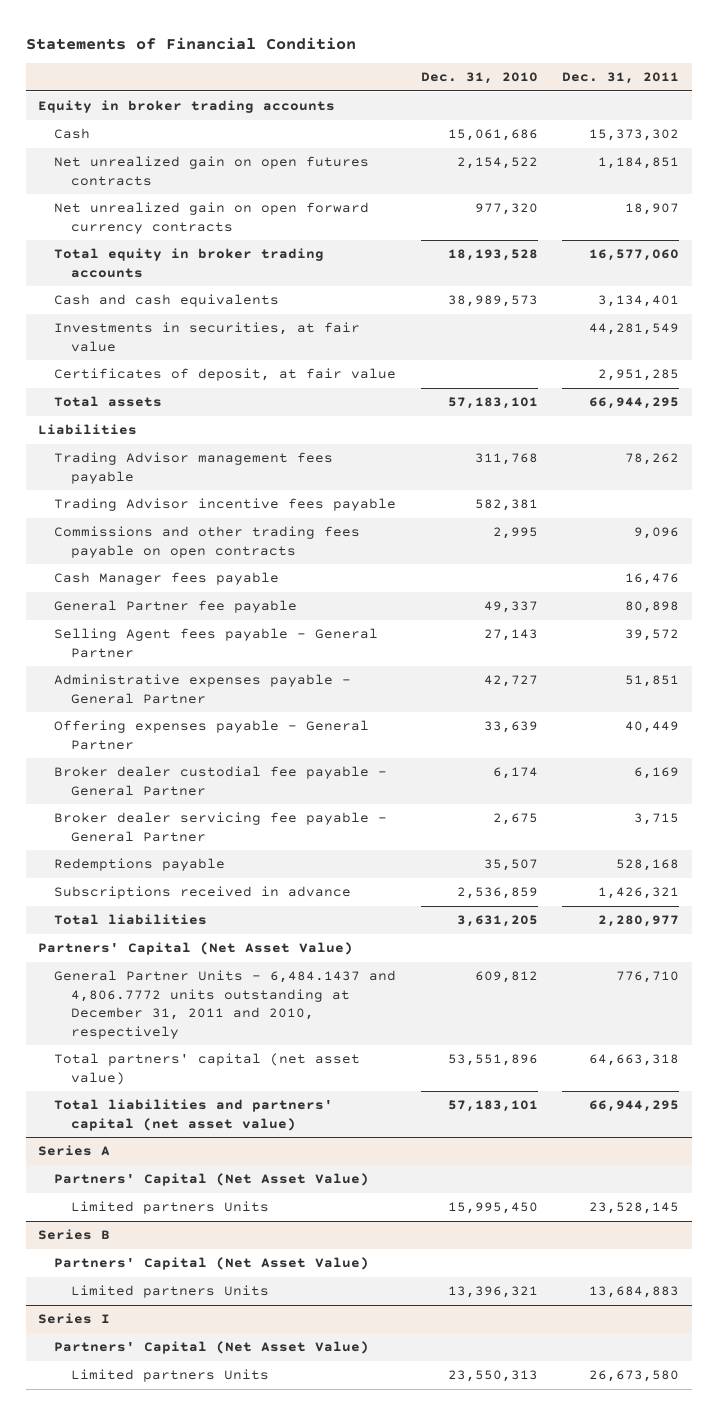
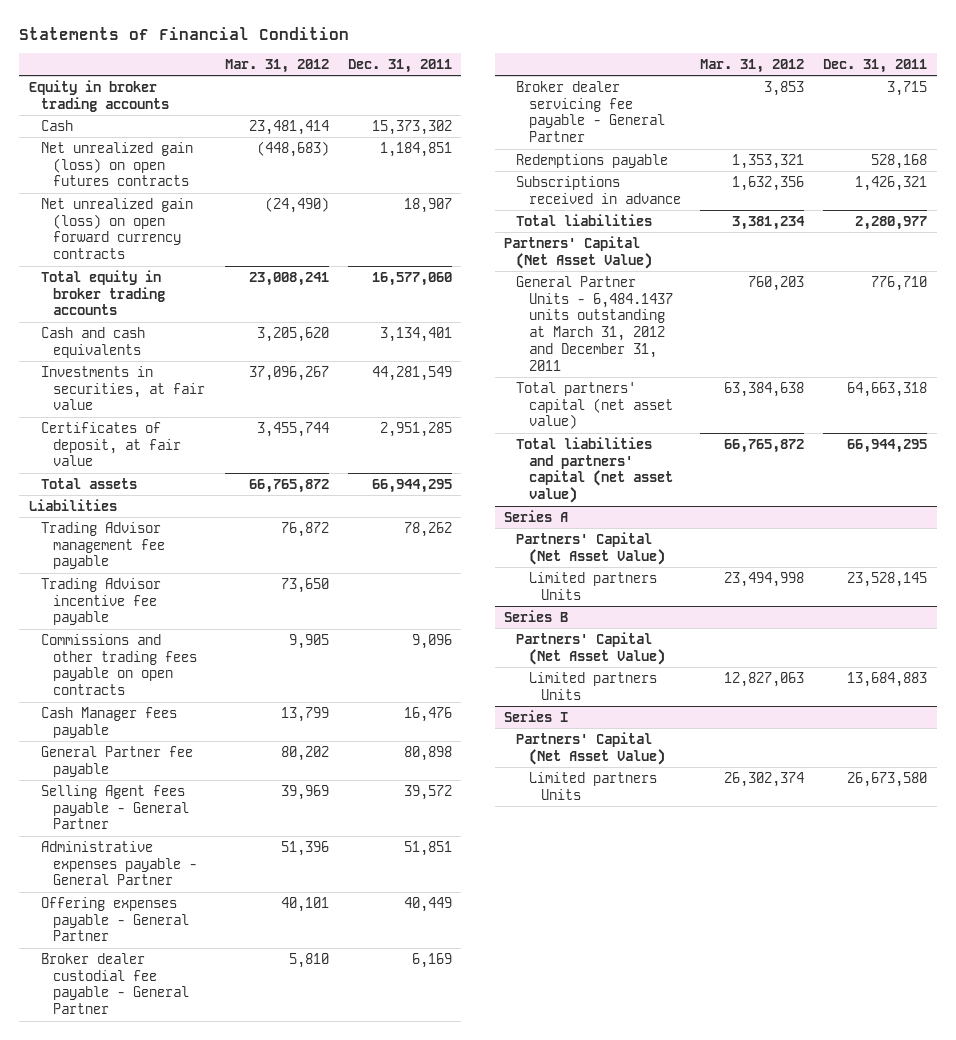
[420,72,538,85] Dec. 31, 2010 -> none
none -> [224,59,329,74] Mar. 31, 2012
[54,156,370,186] Net unrealized gain on open futures contracts -> [41,141,194,187] Net unrealized gain (loss) on open futures contracts
[54,202,370,234] Net unrealized gain on open forward currency contracts -> [41,197,194,260] Net unrealized gain (loss) on open forward currency contracts
[54,452,334,484] Trading Advisor management fees payable -> [41,521,166,570] Trading Advisor management fee payable
[54,498,397,512] Trading Advisor incentive fees payable -> [41,577,162,626] Trading Advisor incentive fee payable
[54,970,397,1039] General Partner Units - 6,484.1437 and 4,806.7772 units outstanding at December 31, 2011 and 2010, respectively -> [516,275,673,372] General Partner Units - 6,484.1437 units outstanding at March 31, 2012 and December 31, 2011

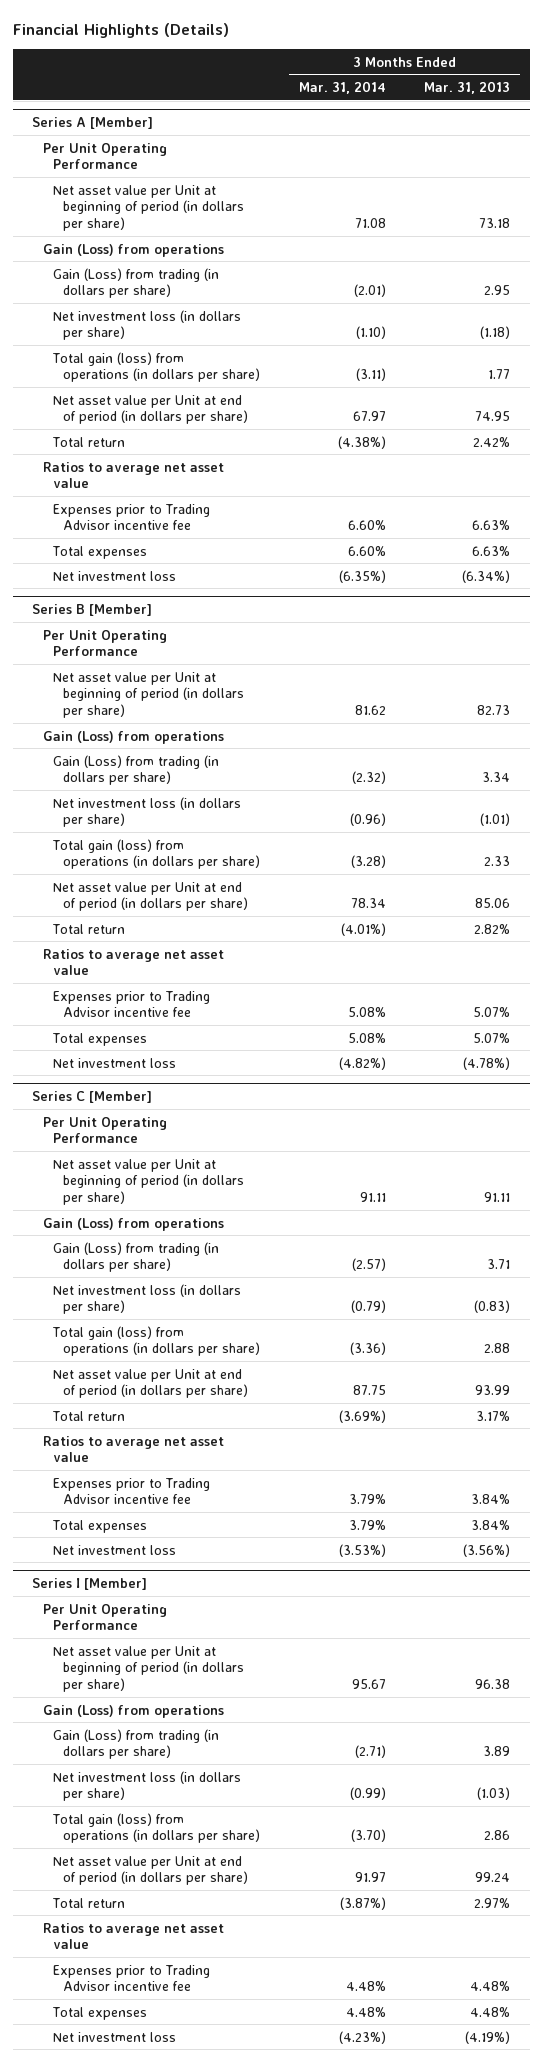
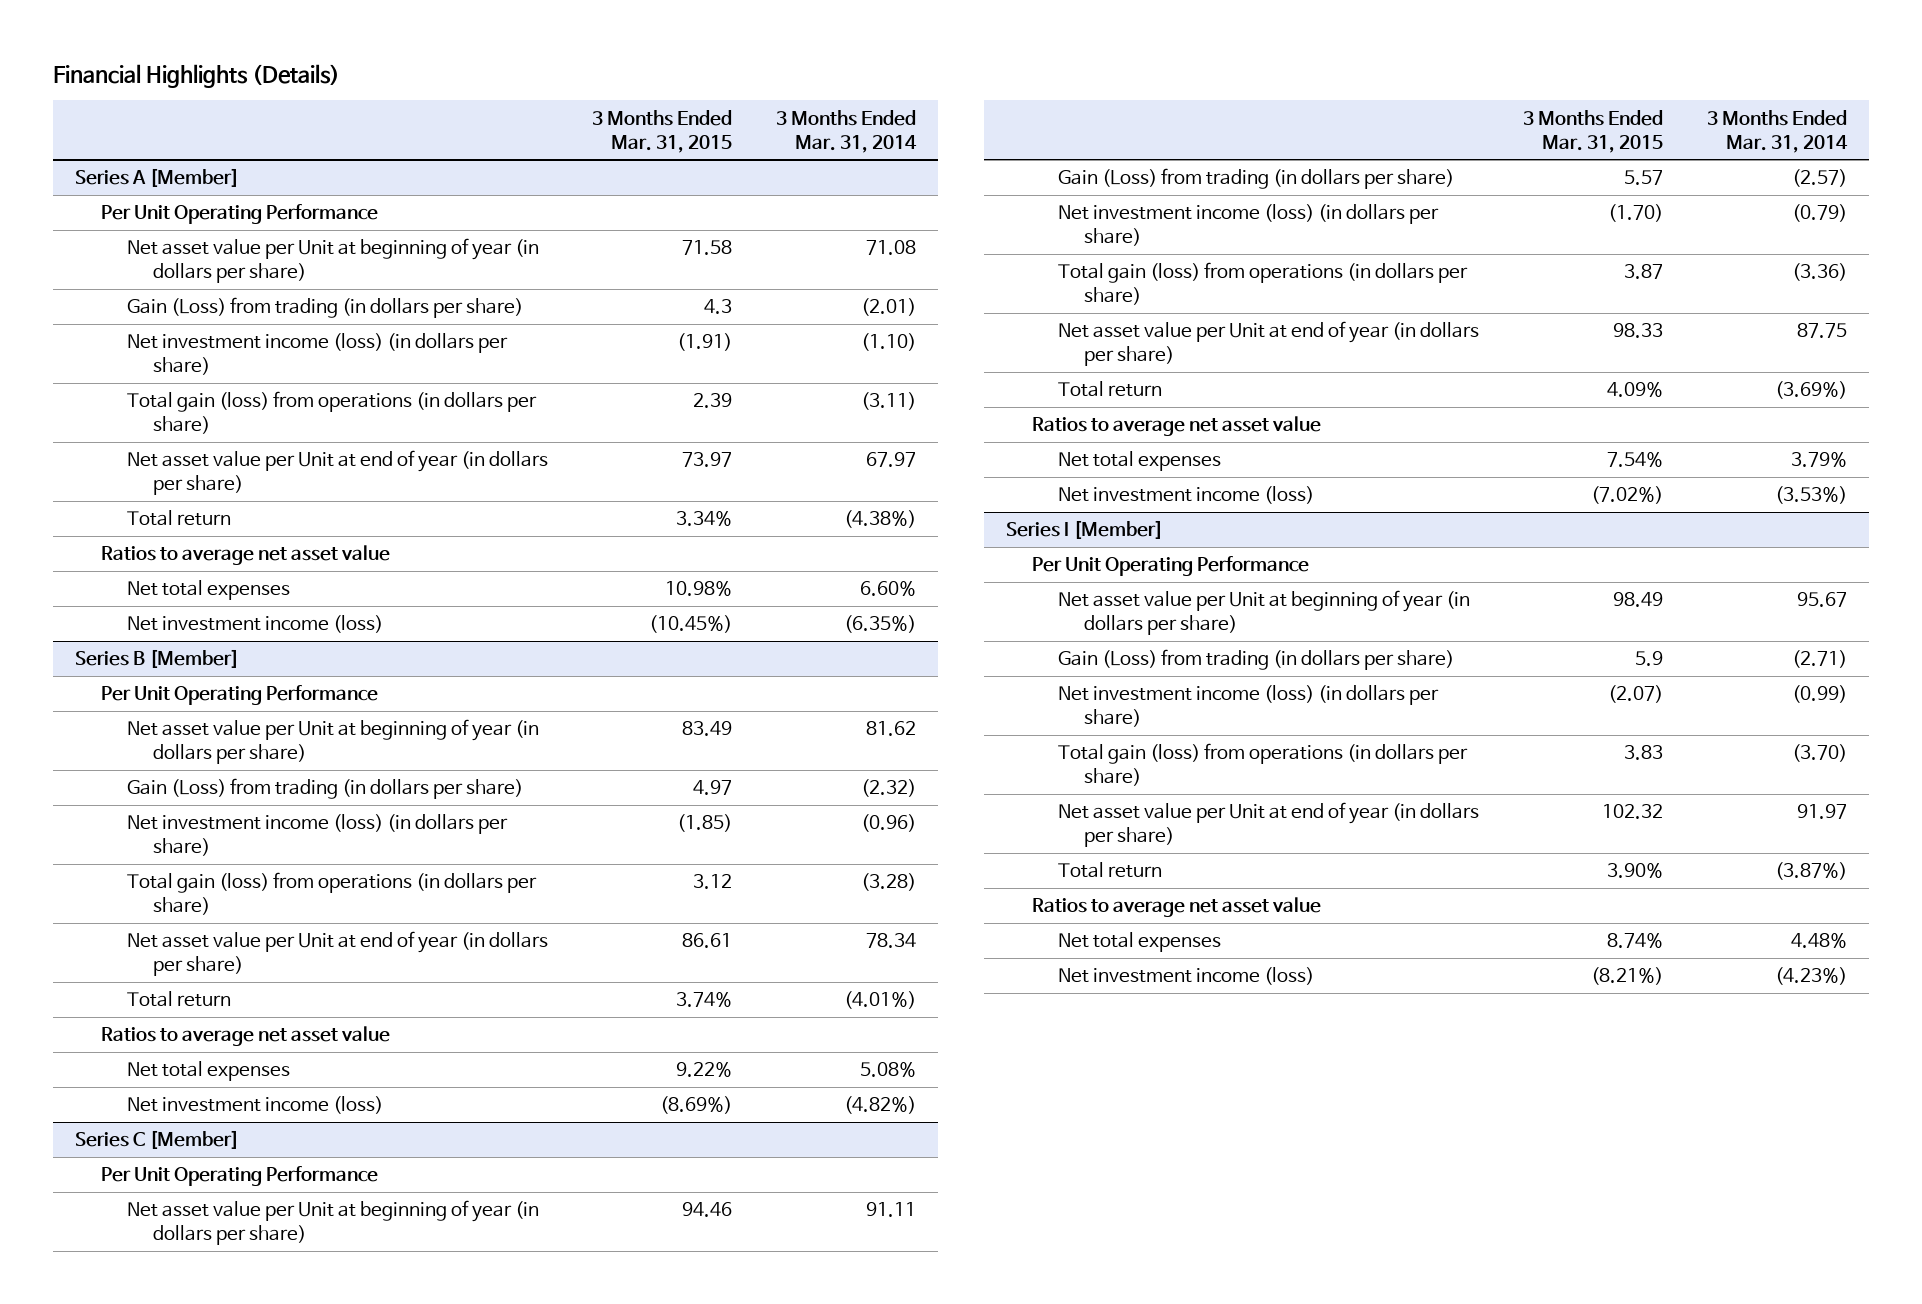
[424,80,511,94] Mar. 31, 2013 -> none
none -> [591,109,732,153] 3 Months Ended Mar. 31, 2015
[42,243,224,257] Gain (Loss) from operations -> none
[52,184,245,232] Net asset value per Unit at beginning of period (in dollars per share) -> [126,238,539,284] Net asset value per Unit at beginning of year (in dollars per share)
[52,309,241,341] Net investment loss (in dollars per share) -> [126,333,508,376] Net investment income (loss) (in dollars per share)
[52,394,249,425] Net asset value per Unit at end of period (in dollars per share) -> [126,450,548,496] Net asset value per Unit at end of year (in dollars per share)
[52,503,210,531] Expenses prior to Trading Advisor incentive fee -> none
[51,545,147,559] Total expenses -> [126,580,290,601] Net total expenses
[52,570,176,581] Net investment loss -> [126,615,383,634] Net investment income (loss)
[42,730,224,744] Gain (Loss) from operations -> none
[52,671,245,719] Net asset value per Unit at beginning of period (in dollars per share) -> [126,719,539,765] Net asset value per Unit at beginning of year (in dollars per share)
[52,796,241,828] Net investment loss (in dollars per share) -> [126,814,508,857] Net investment income (loss) (in dollars per share)
[52,881,249,912] Net asset value per Unit at end of period (in dollars per share) -> [126,931,548,977] Net asset value per Unit at end of year (in dollars per share)
[52,990,210,1018] Expenses prior to Trading Advisor incentive fee -> none
[51,1032,147,1046] Total expenses -> [126,1061,290,1082] Net total expenses
[52,1057,176,1068] Net investment loss -> [126,1096,383,1115] Net investment income (loss)
[42,1217,224,1231] Gain (Loss) from operations -> none
[52,1158,245,1206] Net asset value per Unit at beginning of period (in dollars per share) -> [126,1200,539,1246] Net asset value per Unit at beginning of year (in dollars per share)
[52,1283,241,1315] Net investment loss (in dollars per share) -> [1057,204,1439,247] Net investment income (loss) (in dollars per share)
[52,1368,249,1399] Net asset value per Unit at end of period (in dollars per share) -> [1057,321,1479,367] Net asset value per Unit at end of year (in dollars per share)
[52,1477,210,1505] Expenses prior to Trading Advisor incentive fee -> none
[51,1519,147,1533] Total expenses -> [1057,451,1221,472] Net total expenses
[52,1544,176,1555] Net investment loss -> [1057,486,1314,505] Net investment income (loss)
[42,1704,224,1718] Gain (Loss) from operations -> none
[52,1645,245,1693] Net asset value per Unit at beginning of period (in dollars per share) -> [1057,590,1470,636] Net asset value per Unit at beginning of year (in dollars per share)
[52,1770,241,1802] Net investment loss (in dollars per share) -> [1057,685,1439,728] Net investment income (loss) (in dollars per share)
[52,1855,249,1886] Net asset value per Unit at end of period (in dollars per share) -> [1057,802,1479,848] Net asset value per Unit at end of year (in dollars per share)
[52,1964,210,1992] Expenses prior to Trading Advisor incentive fee -> none
[51,2006,147,2020] Total expenses -> [1057,932,1221,953] Net total expenses
[52,2031,176,2042] Net investment loss -> [1057,967,1314,986] Net investment income (loss)

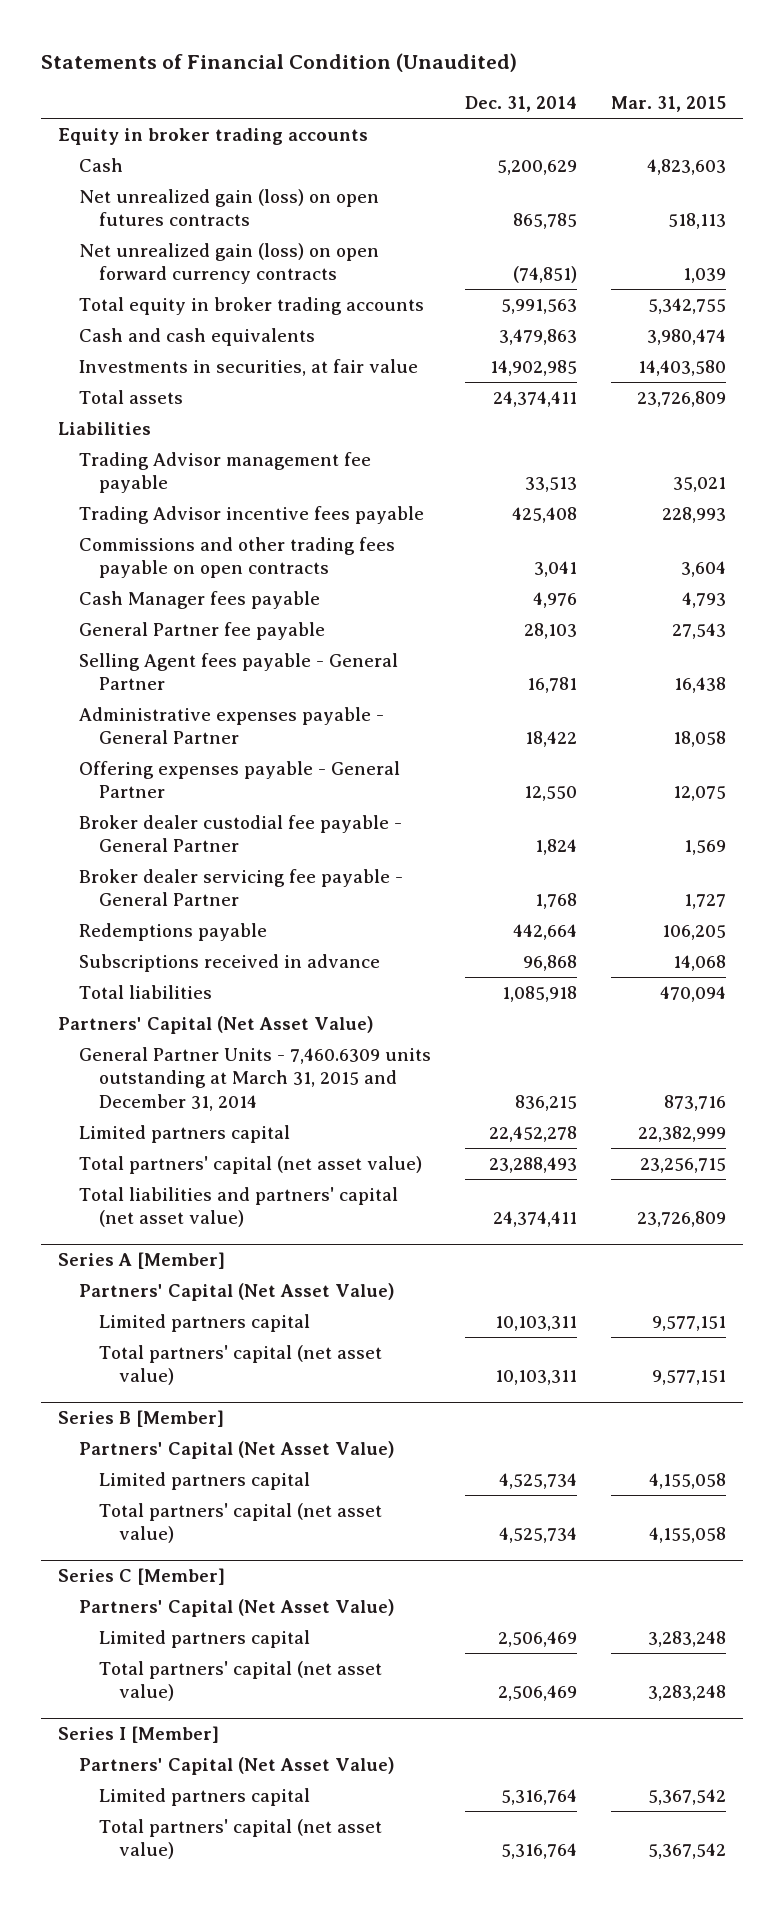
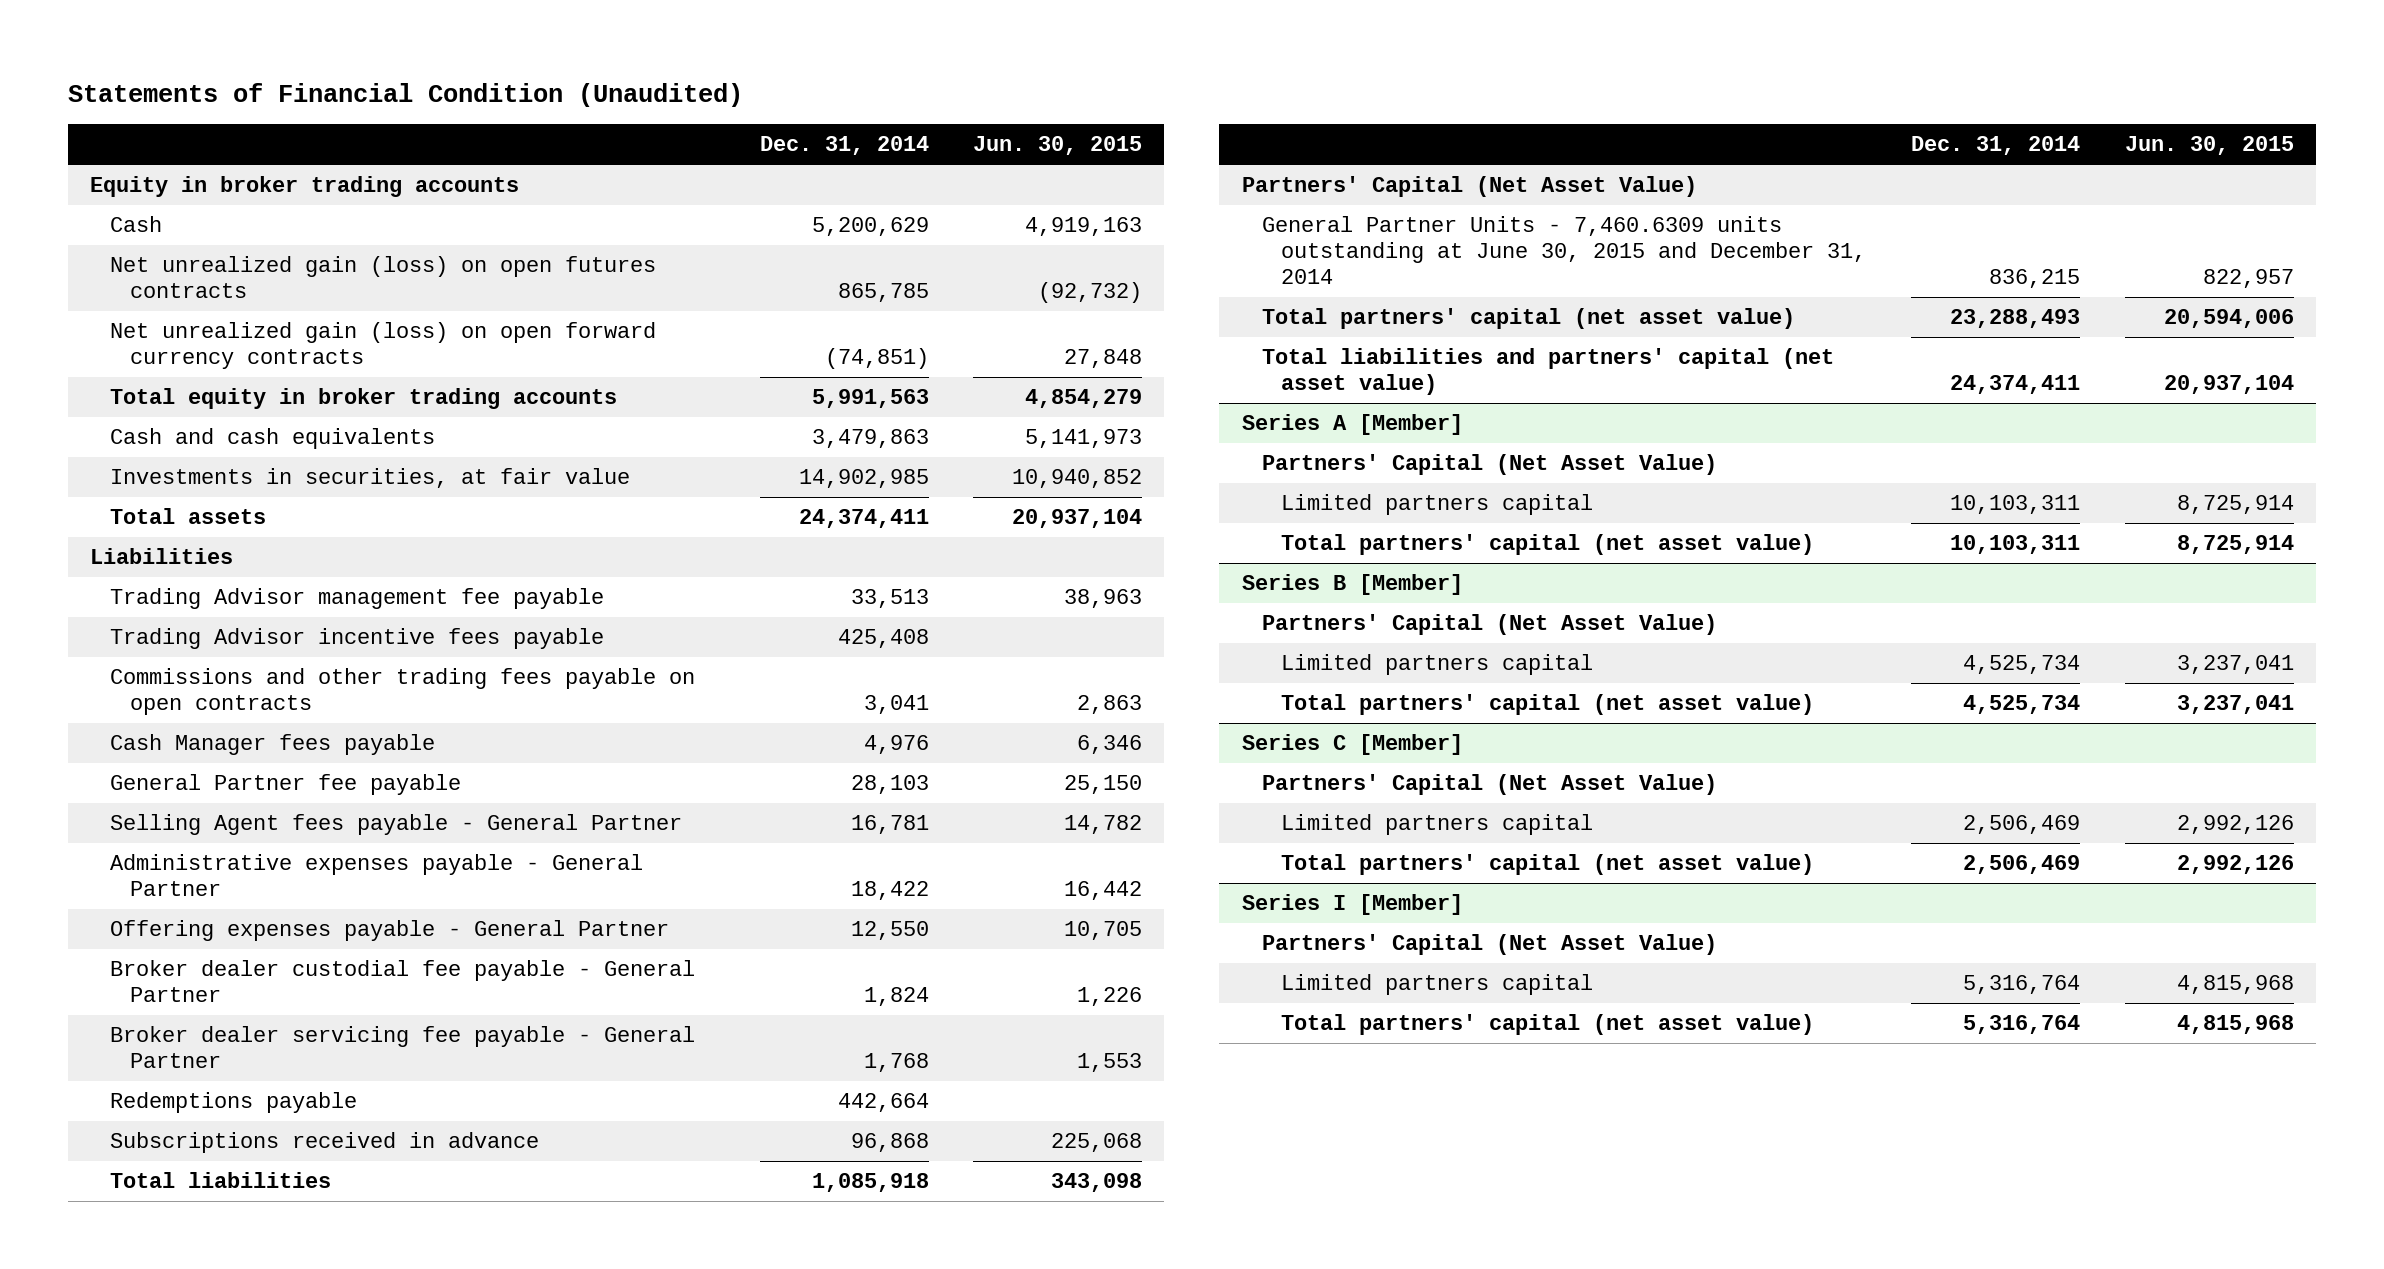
[610,96,726,113] Mar. 31, 2015 -> none
none -> [973,136,1143,156] Jun. 30, 2015
[78,1124,290,1143] Limited partners capital -> none
[78,1046,431,1111] General Partner Units - 7,460.6309 units outstanding at March 31, 2015 and December 31, 2014 -> [1261,216,1867,285] General Partner Units - 7,460.6309 units outstanding at June 30, 2015 and December 31, 2014

